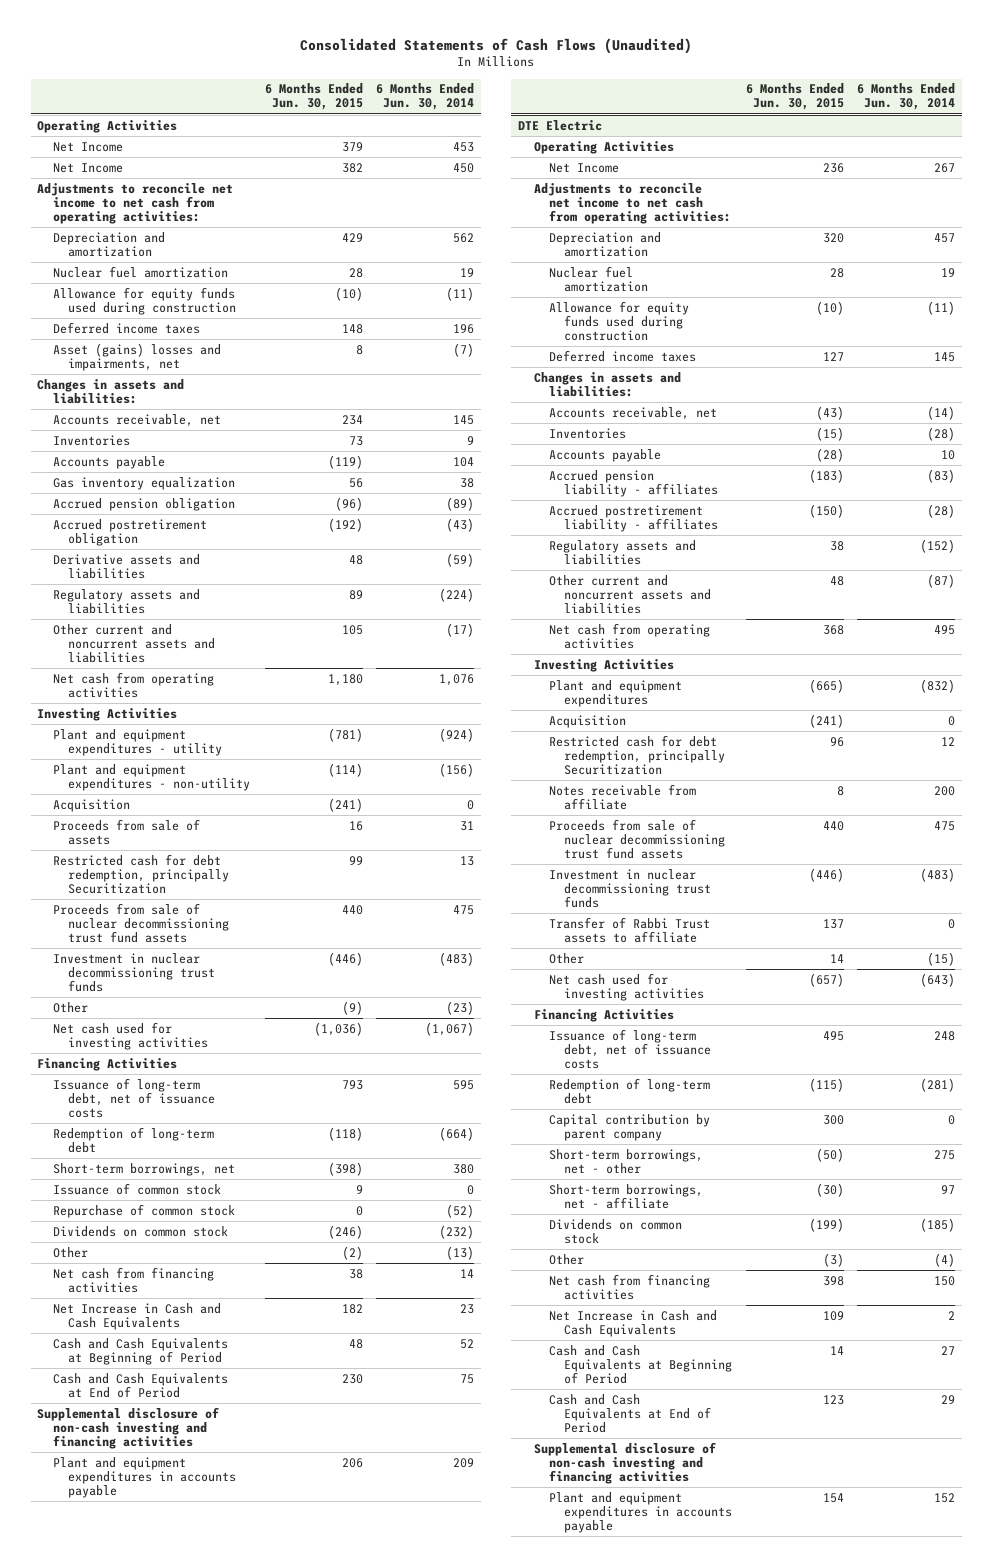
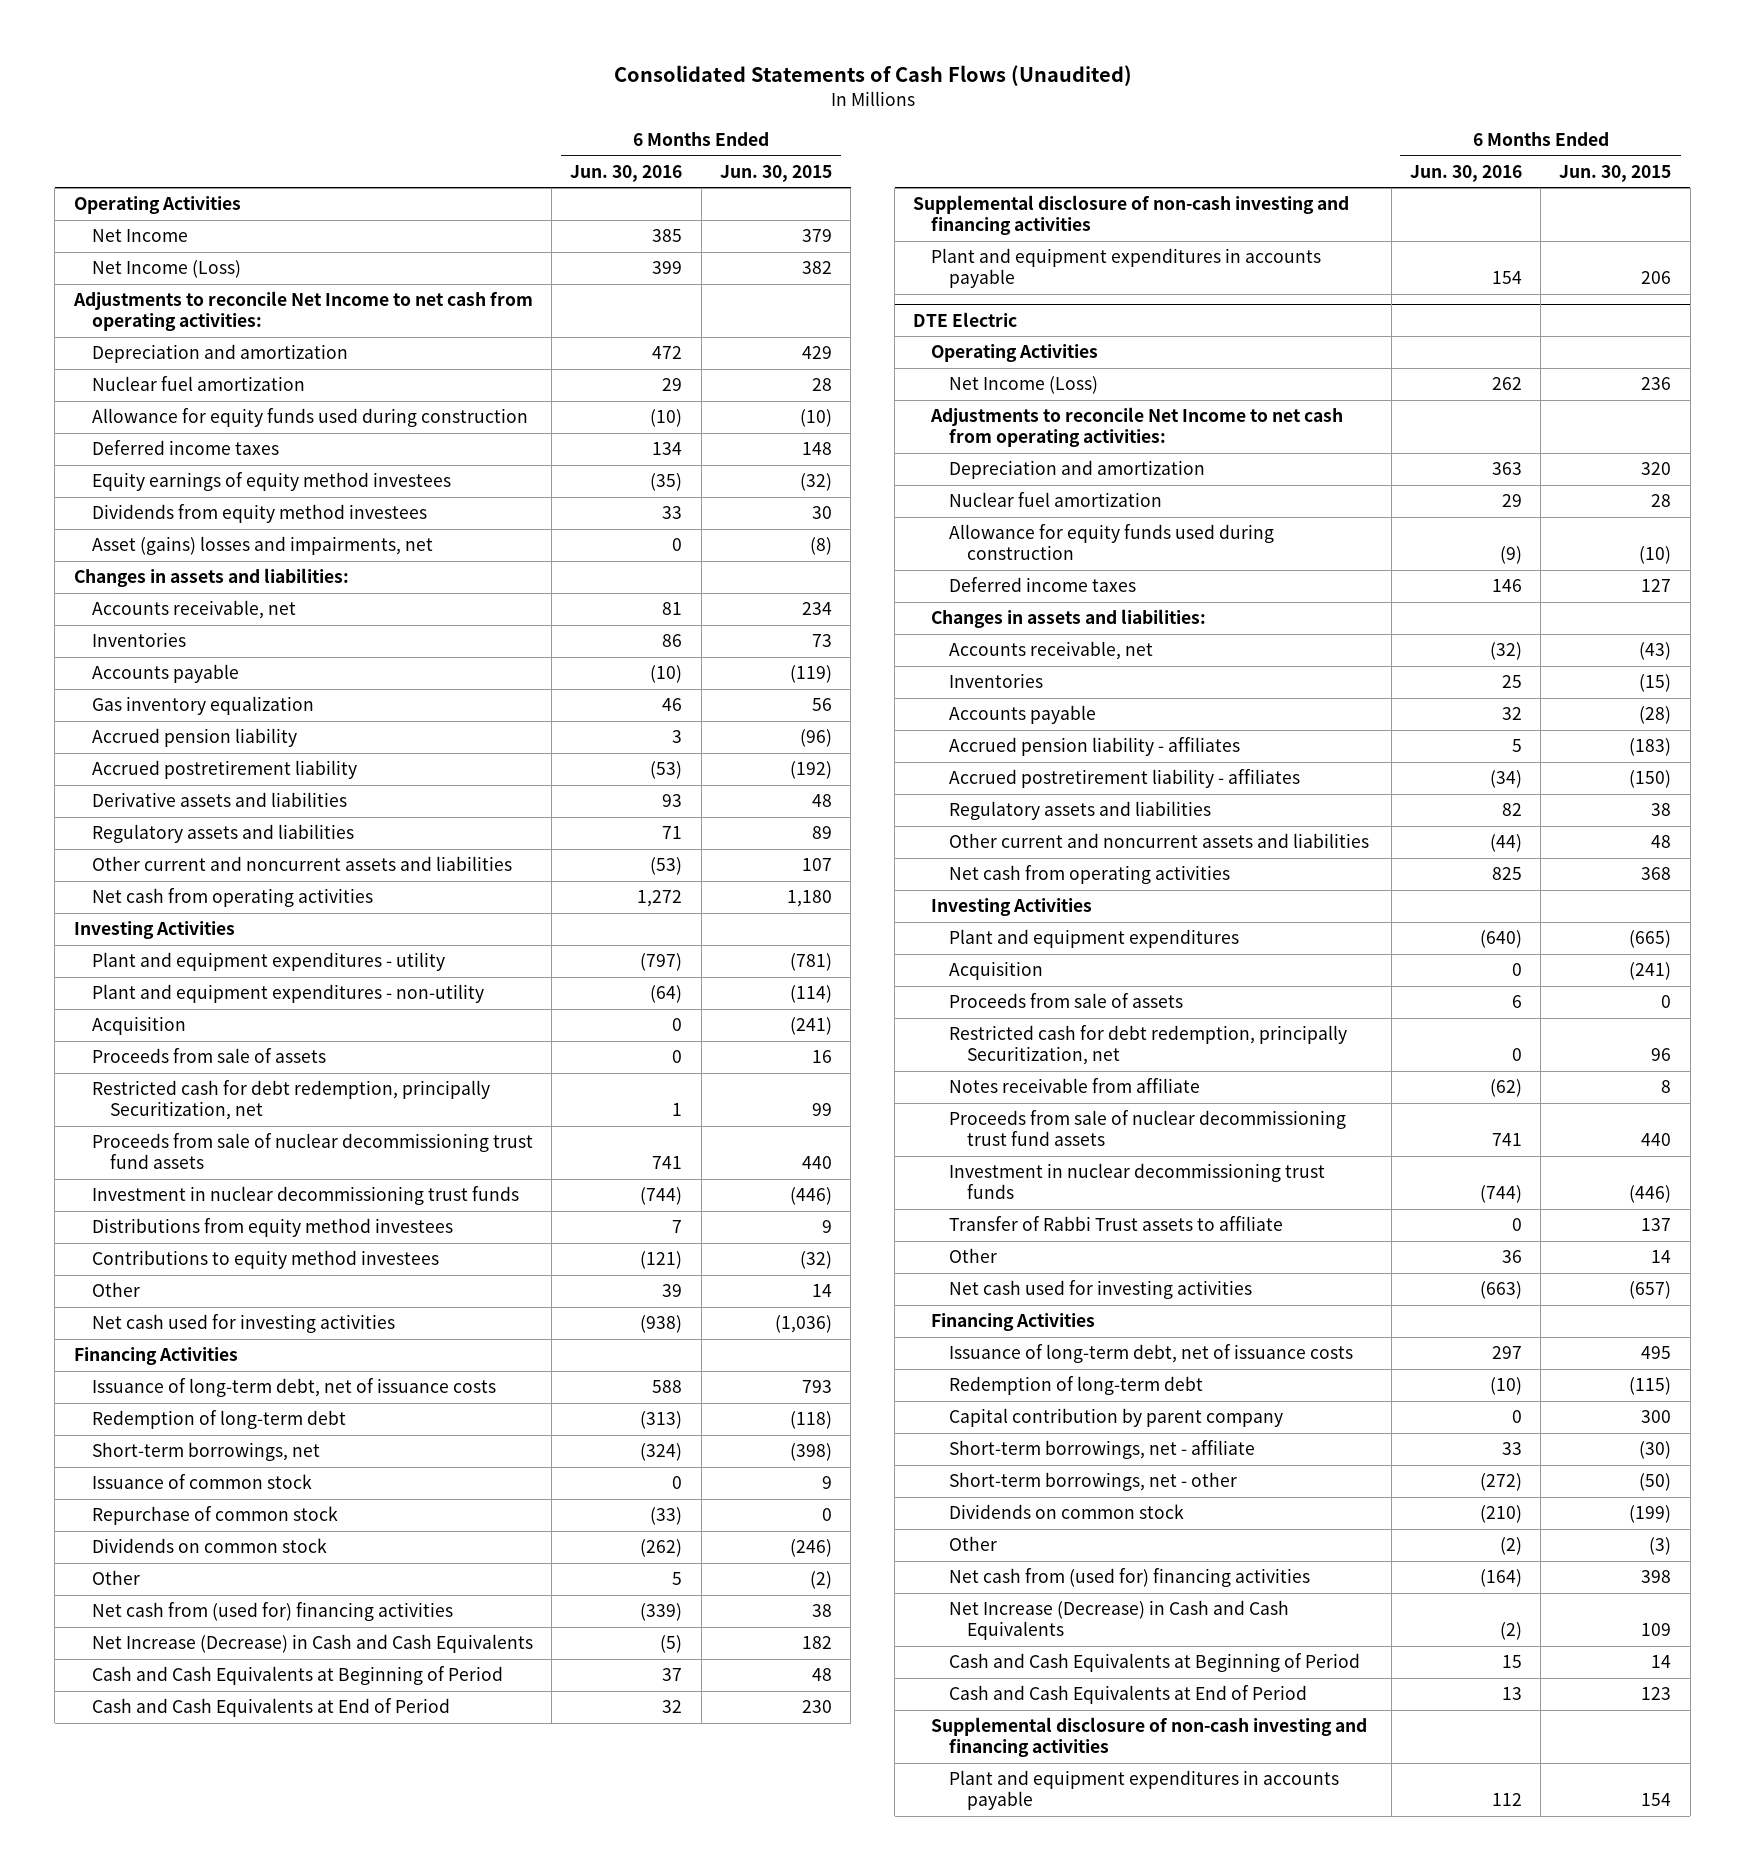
[376,83,475,111] 6 Months Ended Jun. 30, 2014 -> none
none -> [570,164,683,182] Jun. 30, 2016
[52,162,123,173] Net Income -> [91,260,241,279] Net Income (Loss)
[37,182,234,225] Adjustments to reconcile net income to net cash from operating activities: -> [72,291,533,332] Adjustments to reconcile Net Income to net cash from operating activities:
none -> [91,472,451,492] Equity earnings of equity method investees
none -> [91,504,427,524] Dividends from equity method investees
[355,344,363,355] 8 -> [809,537,832,556] (8)
[52,497,235,511] Accrued pension obligation -> [91,728,297,748] Accrued pension liability
[52,518,207,546] Accrued postretirement obligation -> [91,760,357,780] Accrued postretirement liability
[341,624,363,635] 105 -> [801,858,832,872] 107
[52,853,229,895] Restricted cash for debt redemption, principally Securitization -> [91,1080,490,1121] Restricted cash for debt redemption, principally Securitization, net
none -> [91,1218,453,1238] Distributions from equity method investees
none -> [91,1250,439,1270] Contributions to equity method investees
[341,1000,363,1015] (9) -> [811,1284,832,1298] 14
[52,1266,214,1293] Net cash from financing activities -> [91,1602,453,1622] Net cash from (used for) financing activities
[52,1302,221,1330] Net Increase in Cash and Cash Equivalents -> [91,1634,533,1654] Net Increase (Decrease) in Cash and Cash Equivalents
[548,162,619,173] Net Income -> [949,376,1099,395] Net Income (Loss)
[533,182,731,225] Adjustments to reconcile net income to net cash from operating activities: -> [930,407,1344,448] Adjustments to reconcile Net Income to net cash from operating activities:
none -> [949,993,1184,1009] Proceeds from sale of assets
[548,734,726,776] Restricted cash for debt redemption, principally Securitization -> [949,1025,1348,1066] Restricted cash for debt redemption, principally Securitization, net
[548,1148,703,1174] Short-term borrowings, net - other -> [949,1472,1238,1492] Short-term borrowings, net - other
[548,1273,710,1300] Net cash from financing activities -> [949,1568,1311,1588] Net cash from (used for) financing activities
[548,1309,717,1337] Net Increase in Cash and Cash Equivalents -> [949,1600,1290,1641] Net Increase (Decrease) in Cash and Cash Equivalents

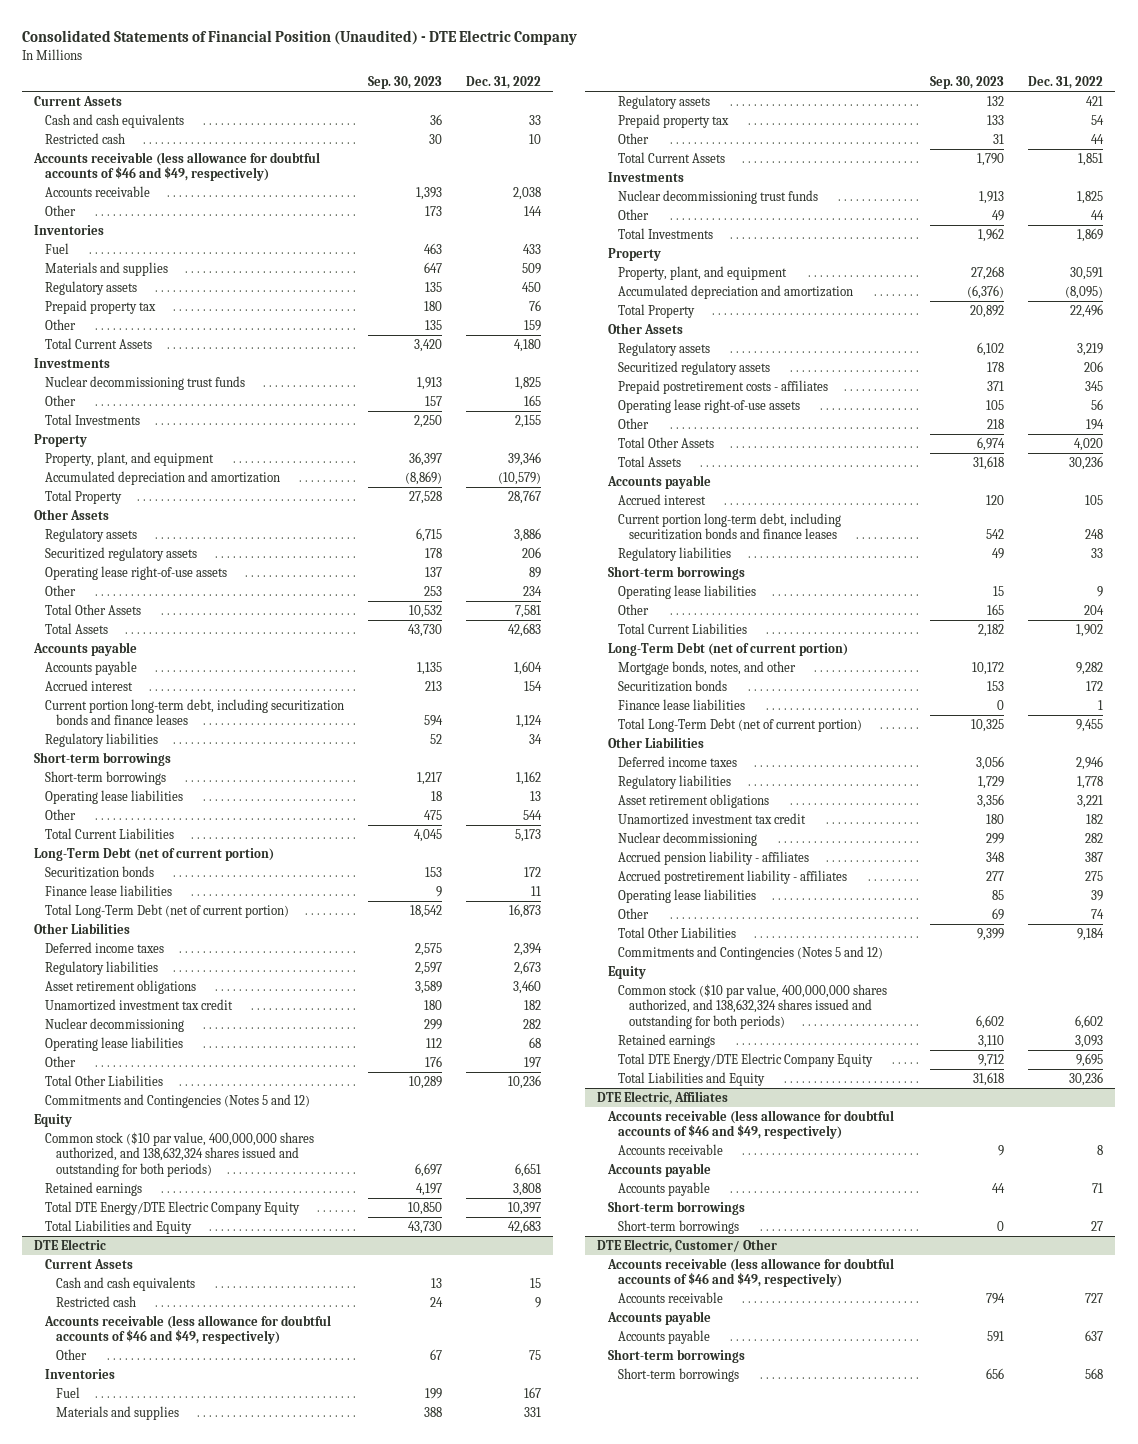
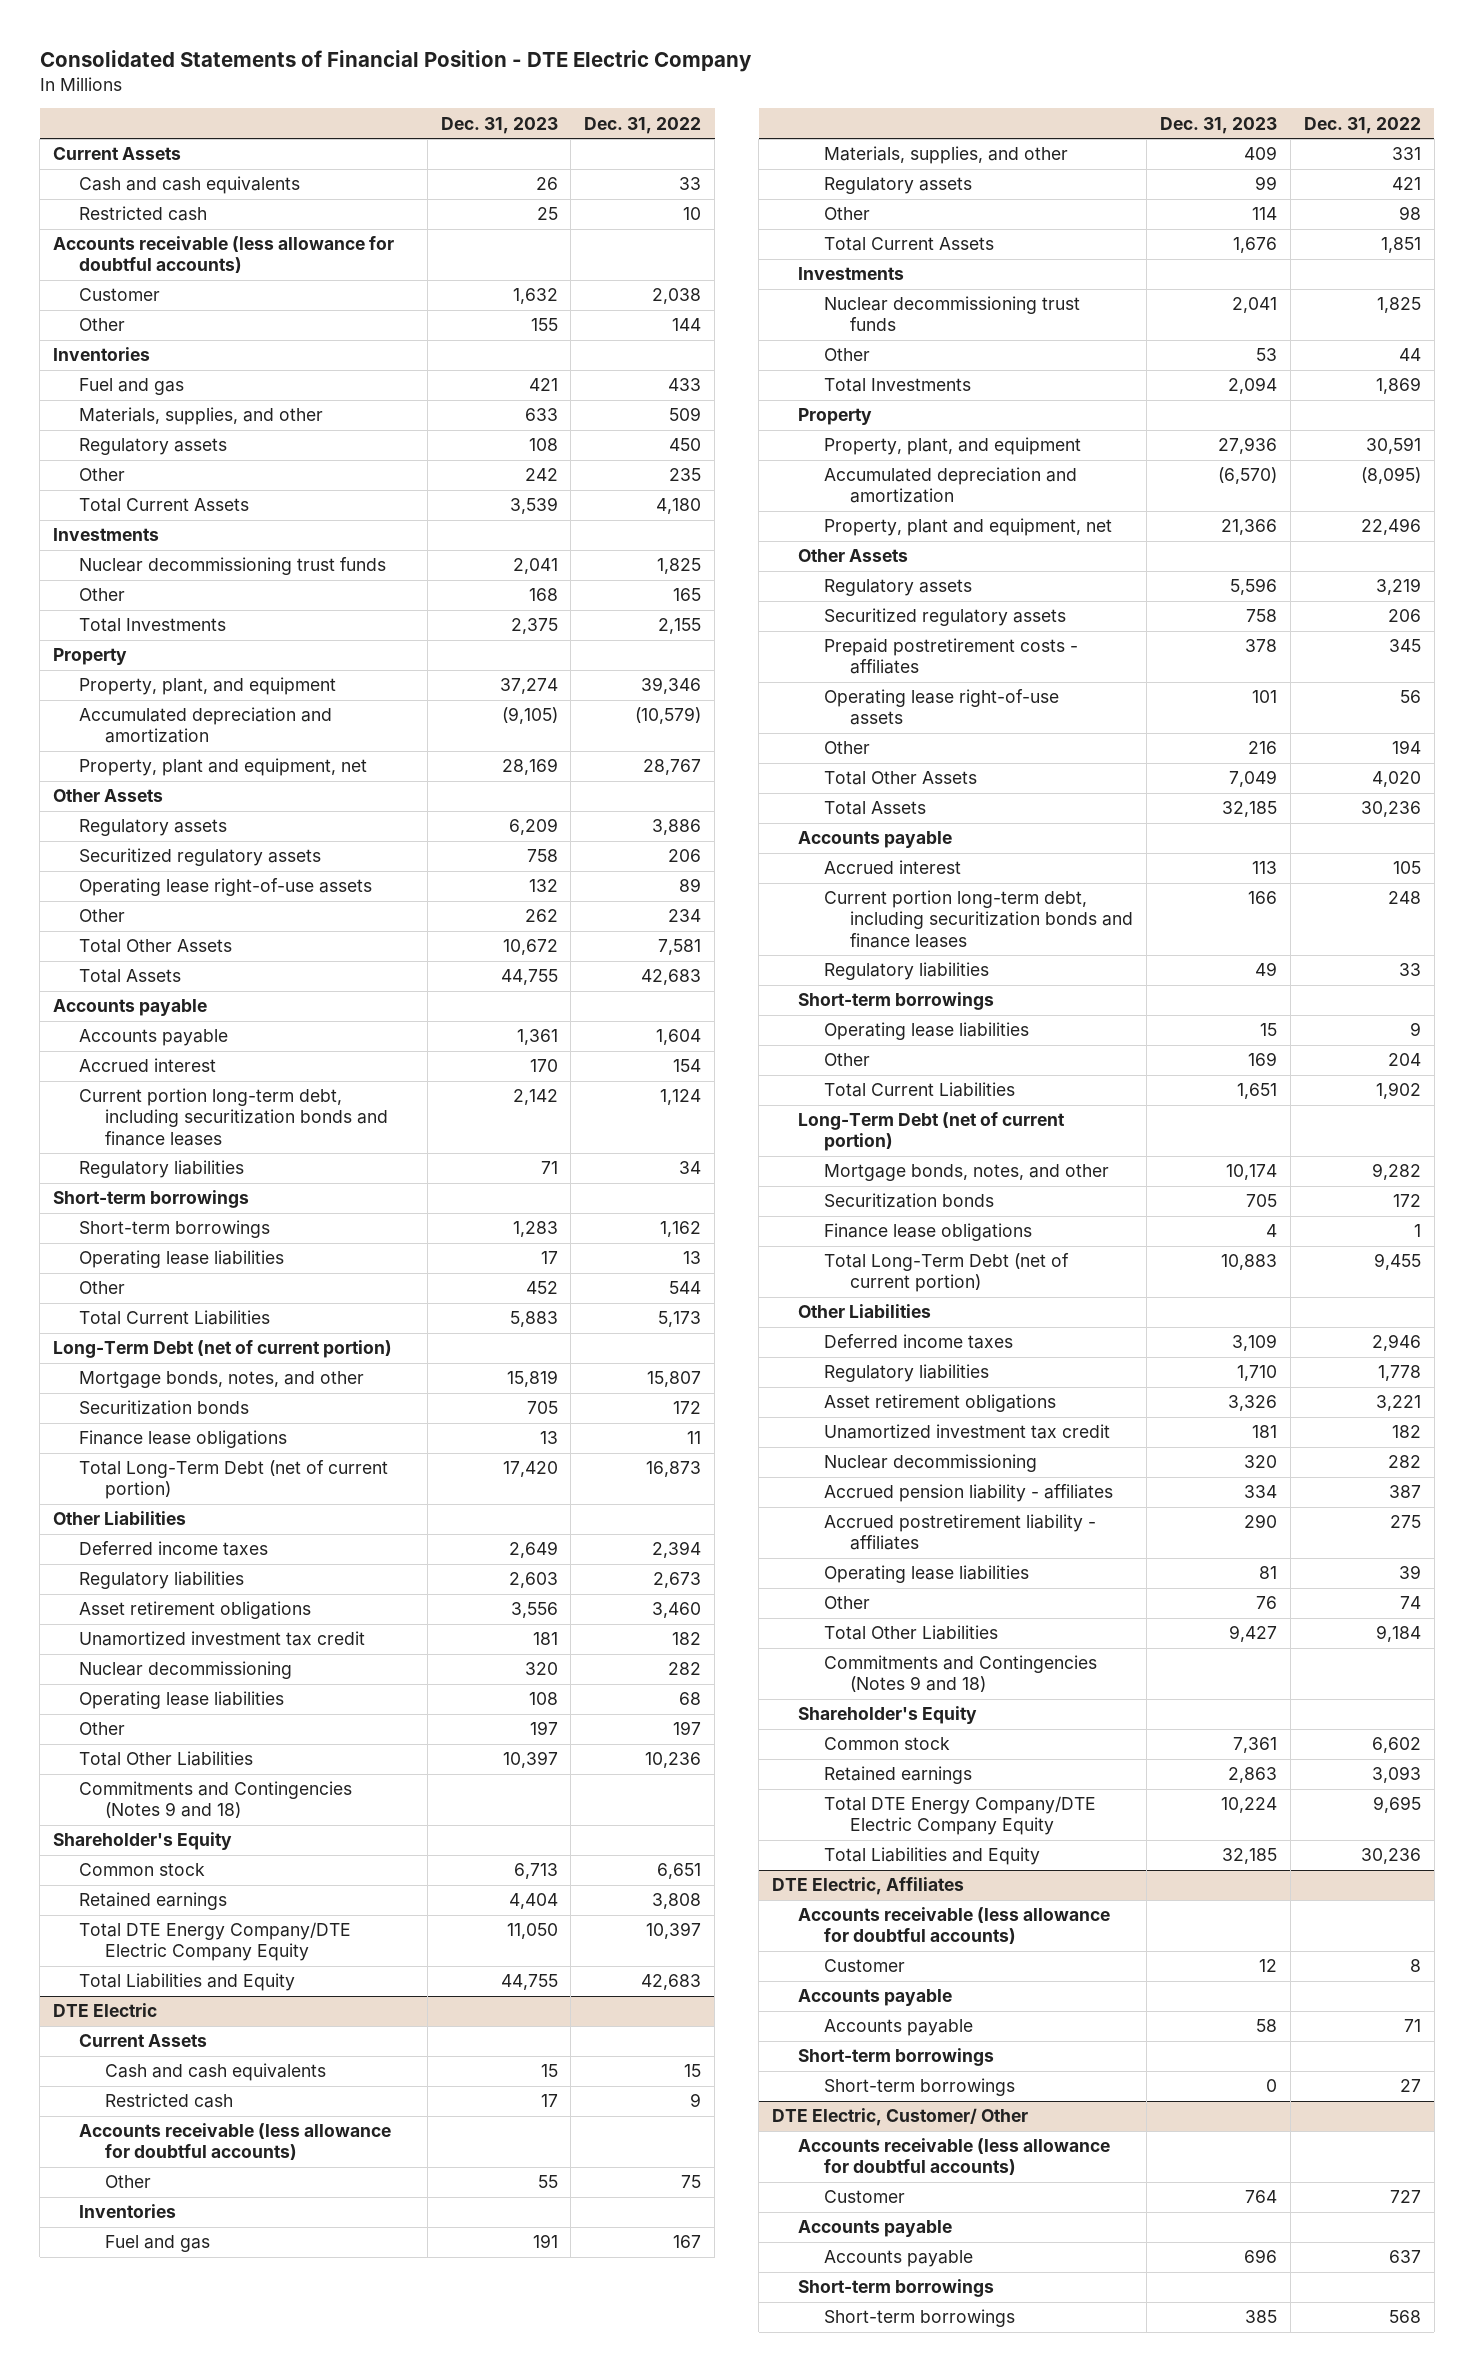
[22,30,578,46] Consolidated Statements of Financial Position (Unaudited) - DTE Electric Company -> [39,50,752,73] Consolidated Statements of Financial Position - DTE Electric Company
[367,76,442,90] Sep. 30, 2023 -> none
none -> [440,116,558,134] Dec. 31, 2023
[33,151,321,182] Accounts receivable (less allowance for doubtful accounts of $46 and $49, respectively) -> [53,236,395,274] Accounts receivable (less allowance for doubtful accounts)
[45,185,151,197] Accounts receivable -> [78,288,160,302] Customer
[45,242,70,254] Fuel -> [78,378,184,396] Fuel and gas
[45,261,169,276] Materials and supplies -> [78,407,323,426] Materials, supplies, and other
[45,299,157,314] Prepaid property tax -> none
[523,319,541,331] 159 -> [669,468,702,482] 235
[45,489,123,504] Total Property -> [78,758,367,777] Property, plant and equipment, net
none -> [78,1371,364,1389] Mortgage bonds, notes, and other
[45,884,173,896] Finance lease liabilities -> [78,1430,287,1449] Finance lease obligations
[45,1093,311,1108] Commitments and Contingencies (Notes 5 and 12) -> [78,1781,352,1819] Commitments and Contingencies (Notes 9 and 18)
[34,1113,73,1127] Equity -> [53,1832,233,1851] Shareholder's Equity
[45,1131,315,1177] Common stock ($10 par value, 400,000,000 shares authorized, and 138,632,324 shares issued and outstanding for both periods) -> [78,1863,205,1877] Common stock
[45,1200,301,1215] Total DTE Energy/DTE Electric Company Equity -> [78,1922,351,1962] Total DTE Energy Company/DTE Electric Company Equity
[44,1314,332,1345] Accounts receivable (less allowance for doubtful accounts of $46 and $49, respectively) -> [78,2123,391,2161] Accounts receivable (less allowance for doubtful accounts)
[56,1386,81,1398] Fuel -> [104,2235,210,2253] Fuel and gas
[56,1405,180,1420] Materials and supplies -> [824,146,1069,165] Materials, supplies, and other
[618,113,730,128] Prepaid property tax -> none
[1091,133,1105,144] 44 -> [1398,206,1421,221] 98
[618,303,696,318] Total Property -> [824,518,1113,537] Property, plant and equipment, net
[618,698,746,710] Finance lease liabilities -> [824,1223,1033,1242] Finance lease obligations
[618,945,884,960] Commitments and Contingencies (Notes 5 and 12) -> [824,1655,1098,1693] Commitments and Contingencies (Notes 9 and 18)
[607,965,646,979] Equity -> [798,1706,978,1725] Shareholder's Equity
[618,983,888,1029] Common stock ($10 par value, 400,000,000 shares authorized, and 138,632,324 shares issued and outstanding for both periods) -> [824,1737,951,1751] Common stock
[618,1052,874,1067] Total DTE Energy/DTE Electric Company Equity -> [824,1796,1097,1836] Total DTE Energy Company/DTE Electric Company Equity
[606,1109,894,1140] Accounts receivable (less allowance for doubtful accounts of $46 and $49, respectively) -> [798,1907,1111,1945] Accounts receivable (less allowance for doubtful accounts)
[618,1143,724,1155] Accounts receivable -> [824,1959,906,1973] Customer
[606,1257,894,1288] Accounts receivable (less allowance for doubtful accounts of $46 and $49, respectively) -> [798,2138,1111,2176] Accounts receivable (less allowance for doubtful accounts)
[618,1291,724,1303] Accounts receivable -> [824,2190,906,2204] Customer

